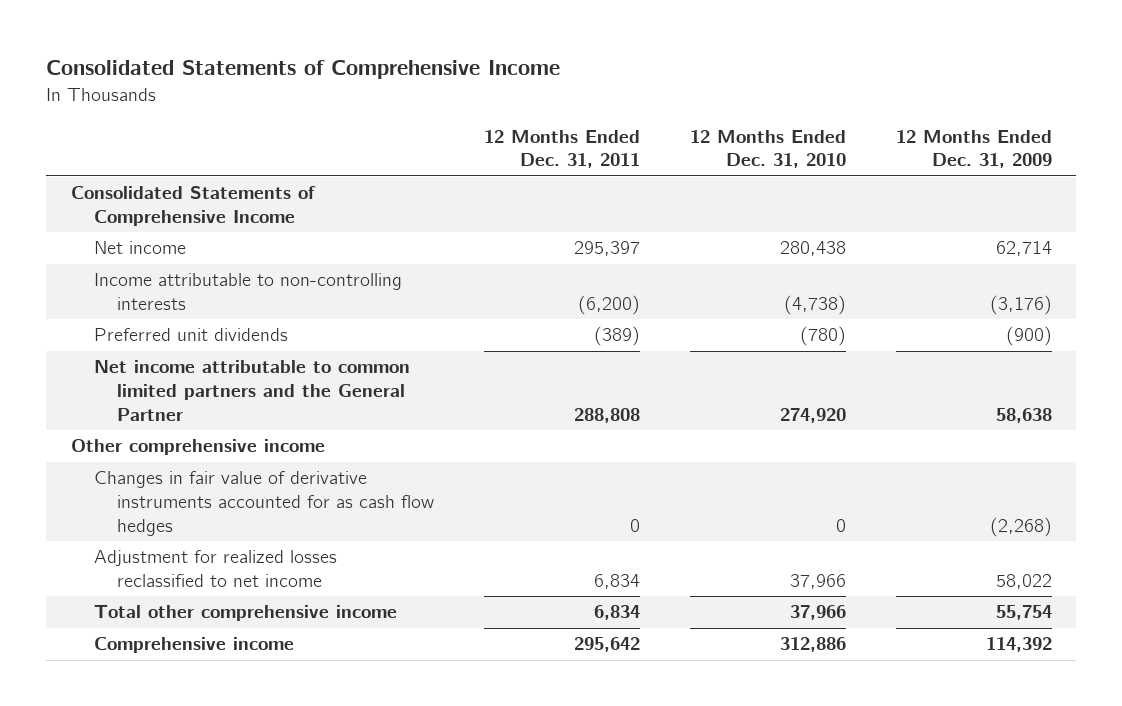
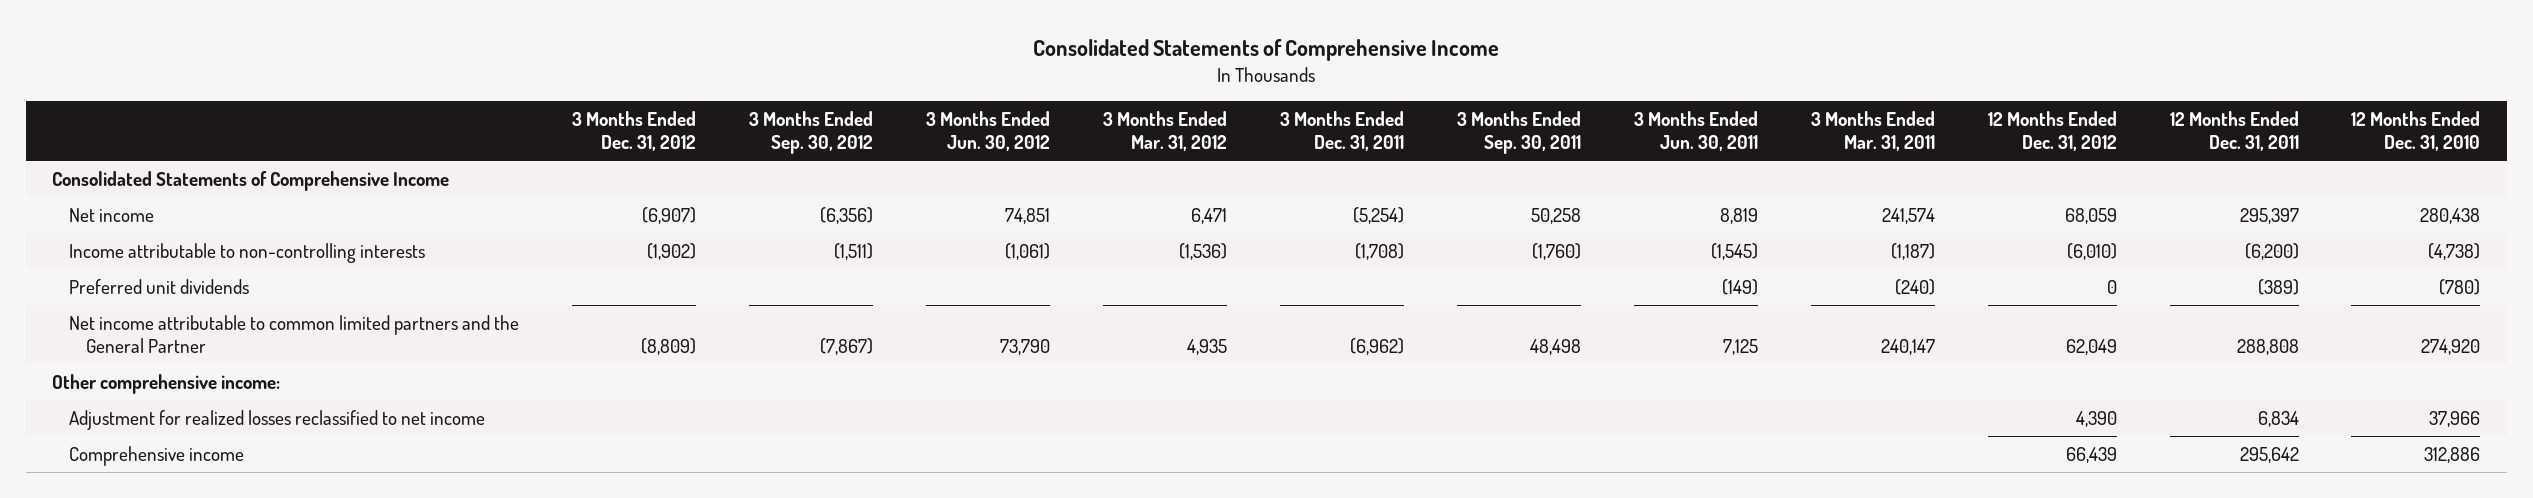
[895,129,1052,169] 12 Months Ended Dec. 31, 2009 -> none
none -> [572,110,697,152] 3 Months Ended Dec. 31, 2012
none -> [749,110,874,155] 3 Months Ended Sep. 30, 2012
none -> [926,110,1051,152] 3 Months Ended Jun. 30, 2012
none -> [1103,110,1228,152] 3 Months Ended Mar. 31, 2012
none -> [1280,110,1405,152] 3 Months Ended Dec. 31, 2011
none -> [1456,110,1581,155] 3 Months Ended Sep. 30, 2011
none -> [1633,110,1758,152] 3 Months Ended Jun. 30, 2011
none -> [1810,110,1935,152] 3 Months Ended Mar. 31, 2011
none -> [1987,110,2117,152] 12 Months Ended Dec. 31, 2012
[94,471,435,536] Changes in fair value of derivative instruments accounted for as cash flow hedges -> none
[70,439,325,456] Other comprehensive income -> [52,373,281,394] Other comprehensive income:
[94,605,398,622] Total other comprehensive income -> none

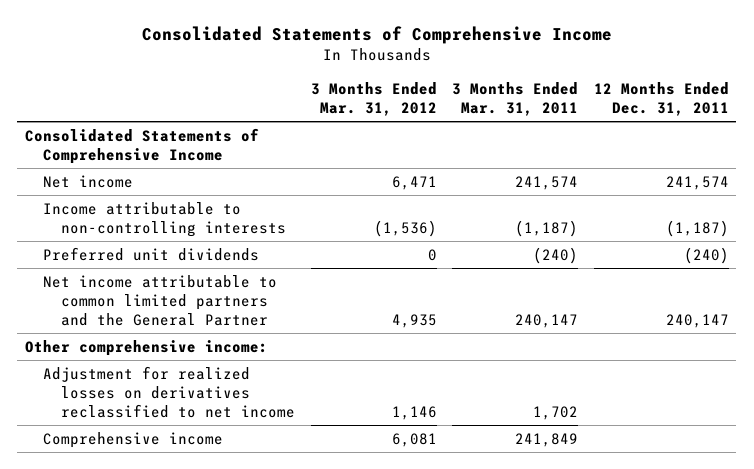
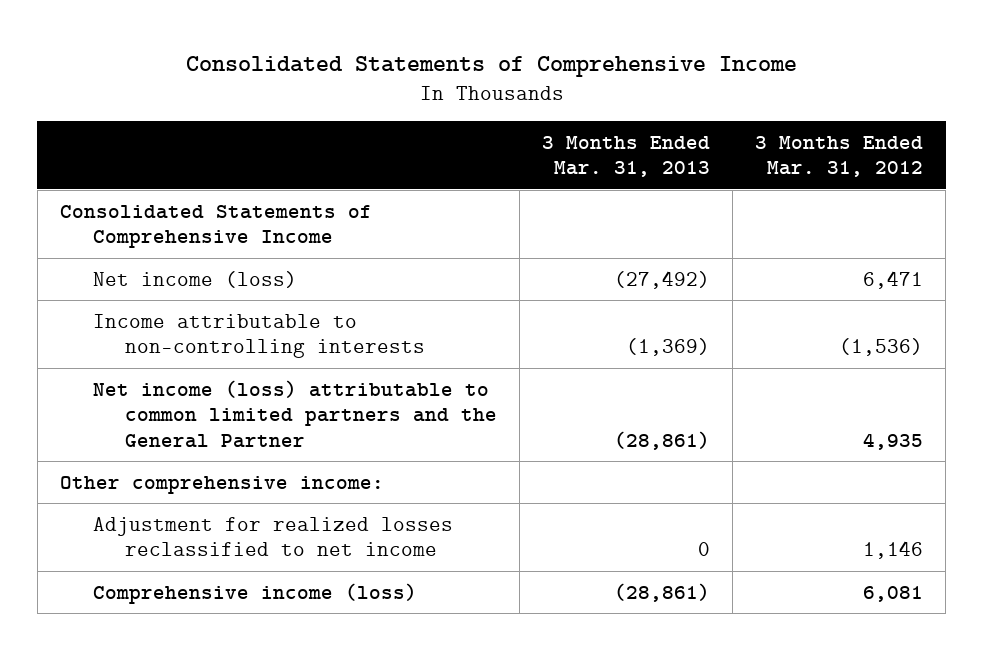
[452,81,579,116] 3 Months Ended Mar. 31, 2011 -> none
[593,81,729,116] 12 Months Ended Dec. 31, 2011 -> none
none -> [542,135,711,178] 3 Months Ended Mar. 31, 2013
[43,174,134,188] Net income -> [92,270,297,288] Net income (loss)
[43,246,260,261] Preferred unit dividends -> none
[43,274,278,326] Net income attributable to common limited partners and the General Partner -> [92,379,498,448] Net income (loss) attributable to common limited partners and the General Partner
[43,365,296,418] Adjustment for realized losses on derivatives reclassified to net income -> [92,516,453,557] Adjustment for realized losses reclassified to net income
[43,431,224,448] Comprehensive income -> [92,582,417,604] Comprehensive income (loss)

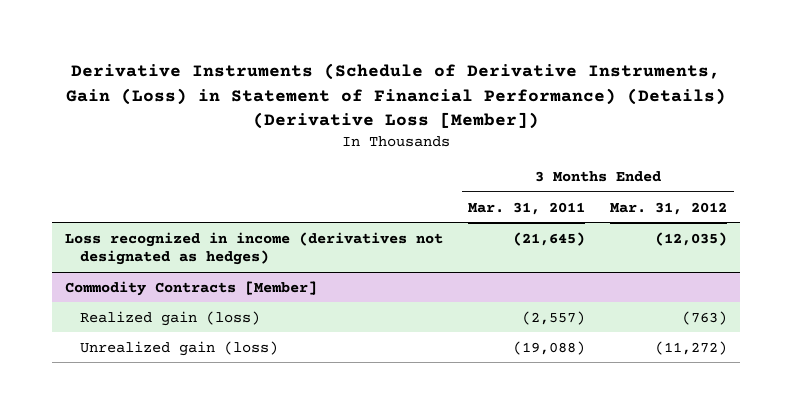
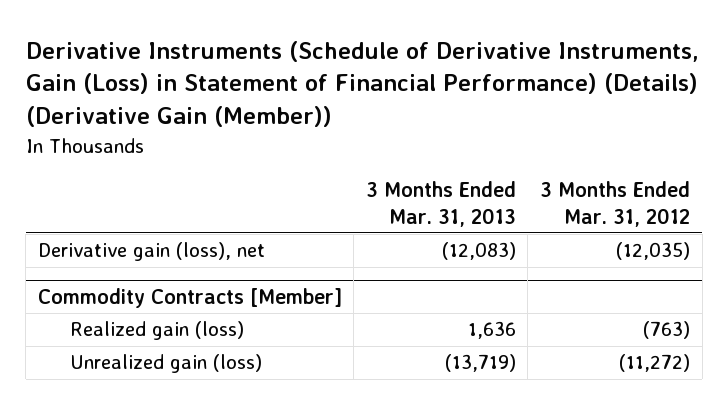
[66,63,727,129] Derivative Instruments (Schedule of Derivative Instruments, Gain (Loss) in Statement of Financial Performance) (Details) (Derivative Loss [Member]) -> [25,40,699,128] Derivative Instruments (Schedule of Derivative Instruments, Gain (Loss) in Statement of Financial Performance) (Details) (Derivative Gain (Member))
[468,201,586,215] Mar. 31, 2011 -> none
none -> [365,181,516,227] 3 Months Ended Mar. 31, 2013
[64,231,443,266] Loss recognized in income (derivatives not designated as hedges) -> [37,242,265,262] Derivative gain (loss), net

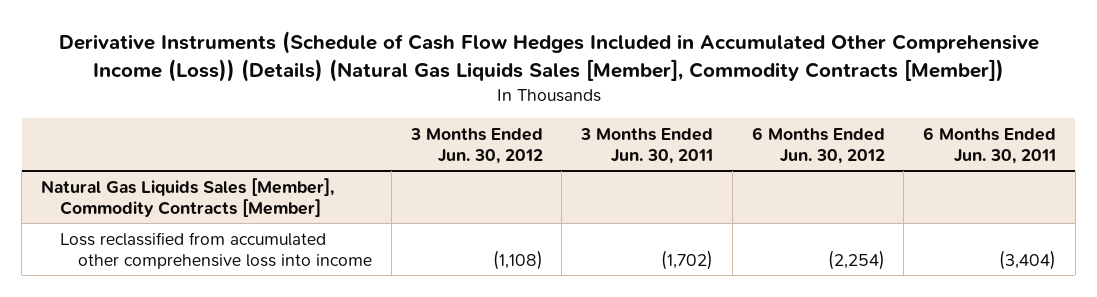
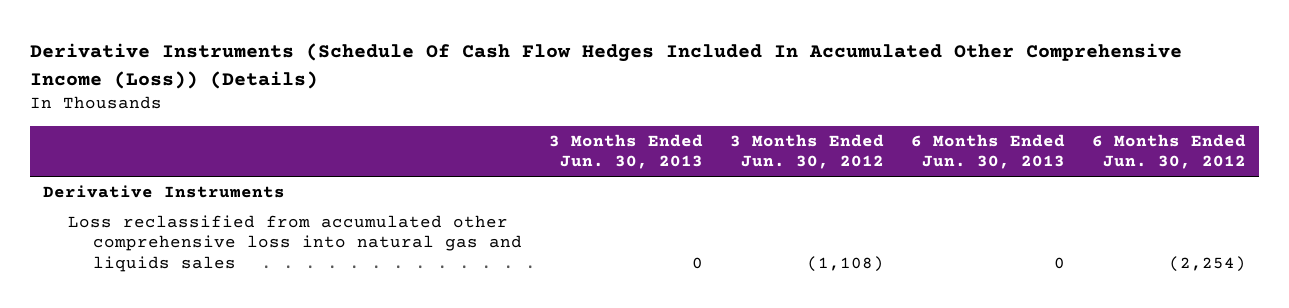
[58,31,1039,82] Derivative Instruments (Schedule of Cash Flow Hedges Included in Accumulated Other Comprehensive Income (Loss)) (Details) (Natural Gas Liquids Sales [Member], Commodity Contracts [Member]) -> [29,43,1182,89] Derivative Instruments (Schedule Of Cash Flow Hedges Included In Accumulated Other Comprehensive Income (Loss)) (Details)
[580,127,714,164] 3 Months Ended Jun. 30, 2011 -> none
[923,126,1057,164] 6 Months Ended Jun. 30, 2011 -> none
none -> [549,133,704,170] 3 Months Ended Jun. 30, 2013
none -> [910,133,1065,170] 6 Months Ended Jun. 30, 2013
[41,177,335,217] Natural Gas Liquids Sales [Member], Commodity Contracts [Member] -> none
none -> [43,184,286,198] Derivative Instruments
[59,231,373,269] Loss reclassified from accumulated other comprehensive loss into income -> [68,214,523,272] Loss reclassified from accumulated other comprehensive loss into natural gas and liquids sales

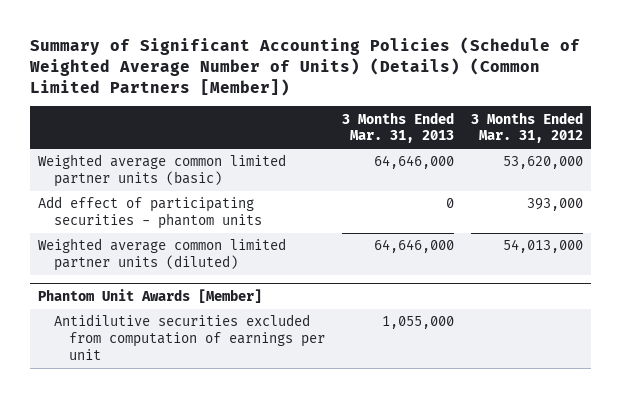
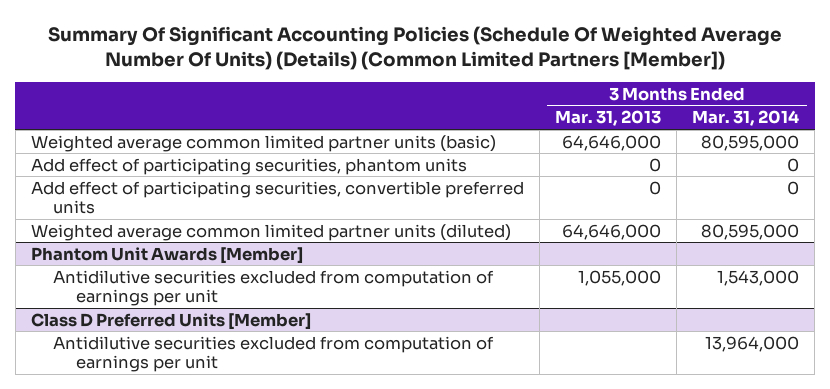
[28,36,580,96] Summary of Significant Accounting Policies (Schedule of Weighted Average Number of Units) (Details) (Common Limited Partners [Member]) -> [47,25,782,70] Summary Of Significant Accounting Policies (Schedule Of Weighted Average Number Of Units) (Details) (Common Limited Partners [Member])
[470,111,583,144] 3 Months Ended Mar. 31, 2012 -> none
none -> [692,110,800,127] Mar. 31, 2014
[38,196,262,230] Add effect of participating securities - phantom units -> [30,157,467,175] Add effect of participating securities, phantom units
none -> [30,180,524,214] Add effect of participating securities, convertible preferred units
none -> [30,312,311,330] Class D Preferred Units [Member]
none -> [53,335,495,372] Antidilutive securities excluded from computation of earnings per unit

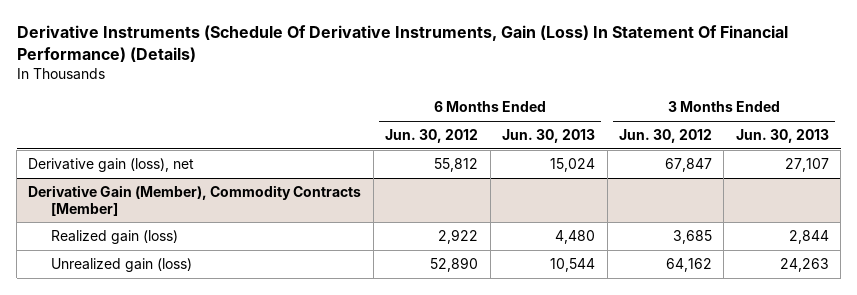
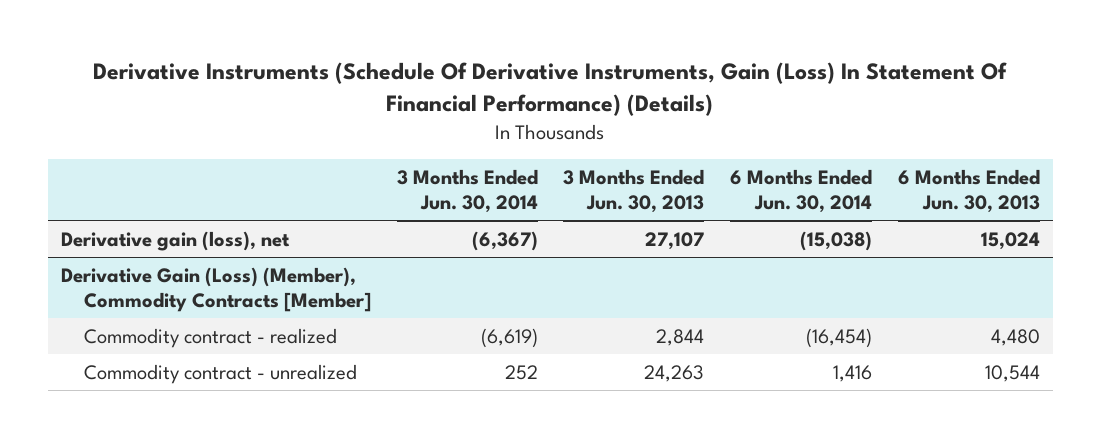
[385,128,479,143] Jun. 30, 2012 -> none
[618,128,712,143] Jun. 30, 2012 -> none
none -> [396,168,538,213] 3 Months Ended Jun. 30, 2014
none -> [730,168,873,213] 6 Months Ended Jun. 30, 2014
[28,184,362,216] Derivative Gain (Member), Commodity Contracts [Member] -> [60,266,372,312] Derivative Gain (Loss) (Member), Commodity Contracts [Member]
[50,229,178,244] Realized gain (loss) -> [84,327,338,348] Commodity contract - realized
[50,257,192,272] Unrealized gain (loss) -> [84,363,358,384] Commodity contract - unrealized

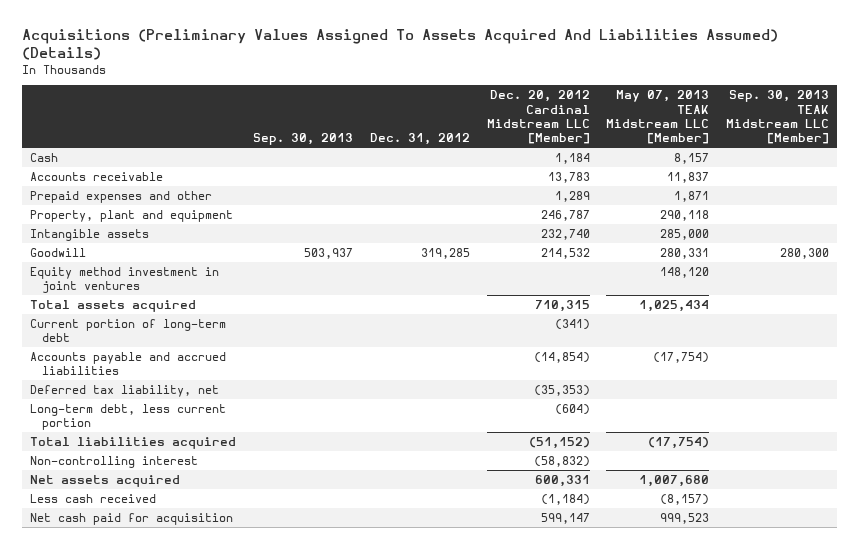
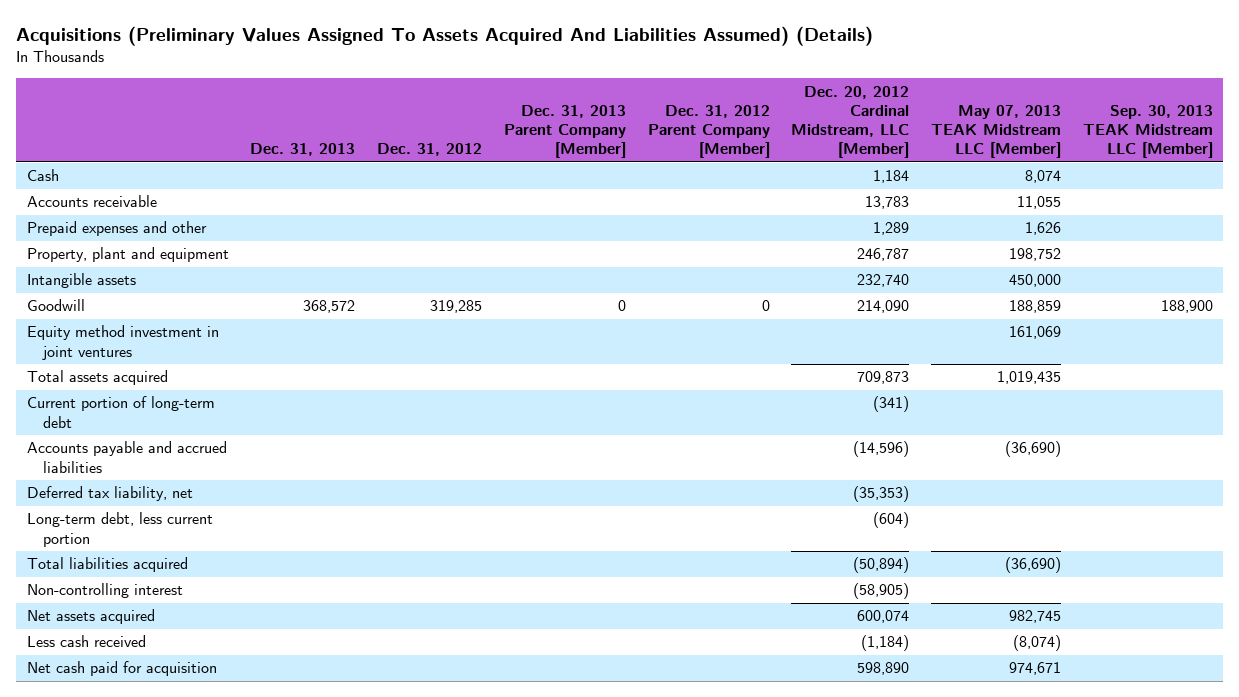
[253,133,354,146] Sep. 30, 2013 -> none
[486,90,590,145] Dec. 20, 2012 Cardinal Midstream LLC [Member] -> none
none -> [250,143,356,157] Dec. 31, 2013
none -> [503,105,626,159] Dec. 31, 2013 Parent Company [Member]
none -> [647,105,770,159] Dec. 31, 2012 Parent Company [Member]
none -> [791,85,910,159] Dec. 20, 2012 Cardinal Midstream, LLC [Member]
[674,152,710,164] 8,157 -> [1024,170,1061,184] 8,074
[667,171,710,183] 11,837 -> [1016,196,1061,210] 11,055
[674,190,710,202] 1,871 -> [1024,222,1061,236] 1,626
[660,209,710,221] 290,118 -> [1008,248,1061,262] 198,752
[660,228,710,240] 285,000 -> [1008,274,1061,288] 450,000
[660,247,710,259] 280,331 -> [1008,300,1061,314] 188,859
[779,247,829,259] 280,300 -> [1160,300,1213,314] 188,900
[660,266,710,278] 148,120 -> [1008,326,1061,340] 161,069
[639,299,710,312] 1,025,434 -> [996,371,1061,385] 1,019,435
[653,351,710,363] (17,754) -> [1004,441,1061,458] (36,690)
[648,436,710,449] (17,754) -> [1004,557,1061,574] (36,690)
[639,474,710,487] 1,007,680 -> [1008,610,1061,624] 982,745
[660,493,710,505] (8,157) -> [1012,635,1061,652] (8,074)
[660,512,710,524] 999,523 -> [1008,662,1061,676] 974,671

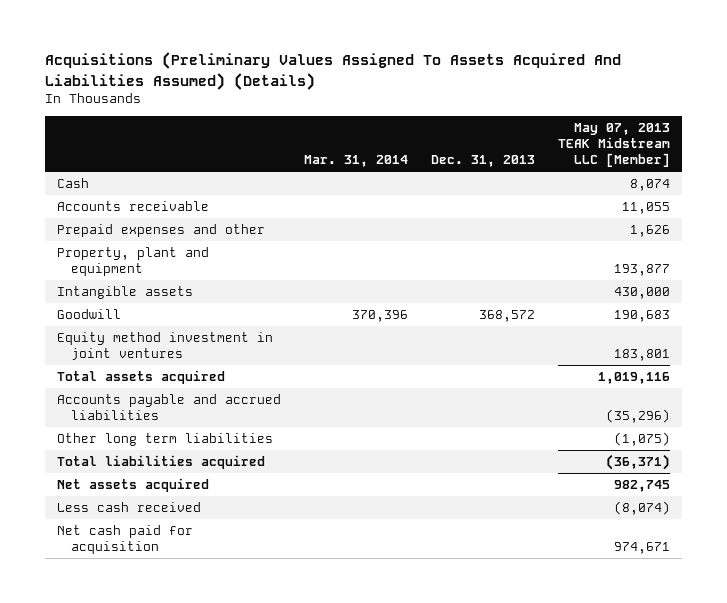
[377,143,483,157] Dec. 31, 2012 -> none
[503,105,626,159] Dec. 31, 2013 Parent Company [Member] -> none
[647,105,770,159] Dec. 31, 2012 Parent Company [Member] -> none
[791,85,910,159] Dec. 20, 2012 Cardinal Midstream, LLC [Member] -> none
[1082,105,1213,159] Sep. 30, 2013 TEAK Midstream LLC [Member] -> none
none -> [303,155,408,168] Mar. 31, 2014
[26,396,215,428] Current portion of long-term debt -> none
[26,486,193,502] Deferred tax liability, net -> none
[26,512,213,547] Long-term debt, less current portion -> none
[26,583,183,599] Non-controlling interest -> none
[1008,248,1061,262] 198,752 -> [614,264,671,277] 193,877
[1008,274,1061,288] 450,000 -> [614,287,671,300] 430,000
[1008,300,1061,314] 188,859 -> [614,310,671,323] 190,683
[1008,326,1061,340] 161,069 -> [614,349,671,362] 183,801
[996,371,1061,385] 1,019,435 -> [598,372,671,385] 1,019,116
[1004,441,1061,458] (36,690) -> [606,409,671,424] (35,296)
none -> [56,433,273,447] Other long term liabilities
[1004,557,1061,574] (36,690) -> [606,454,671,471] (36,371)

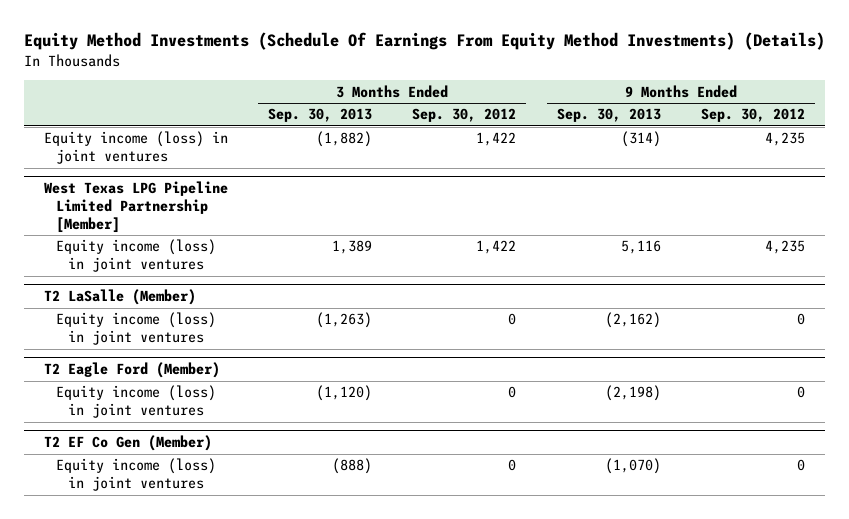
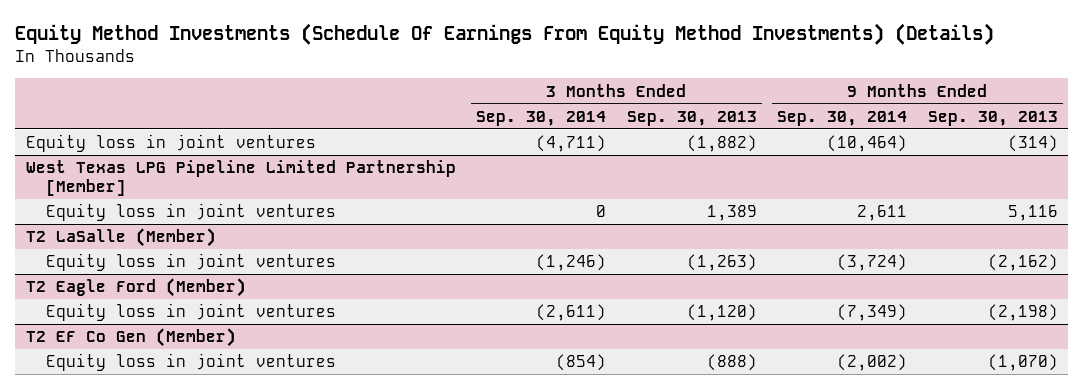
[412,108,517,123] Sep. 30, 2012 -> none
[700,108,805,123] Sep. 30, 2012 -> none
none -> [476,110,607,126] Sep. 30, 2014
none -> [777,110,908,126] Sep. 30, 2014
[43,131,228,165] Equity income (loss) in joint ventures -> [25,134,316,153] Equity loss in joint ventures
[56,239,217,273] Equity income (loss) in joint ventures -> [45,203,336,222] Equity loss in joint ventures
[56,312,217,346] Equity income (loss) in joint ventures -> [45,253,336,272] Equity loss in joint ventures
[56,385,217,419] Equity income (loss) in joint ventures -> [45,303,336,322] Equity loss in joint ventures
[56,458,217,492] Equity income (loss) in joint ventures -> [45,353,336,372] Equity loss in joint ventures

